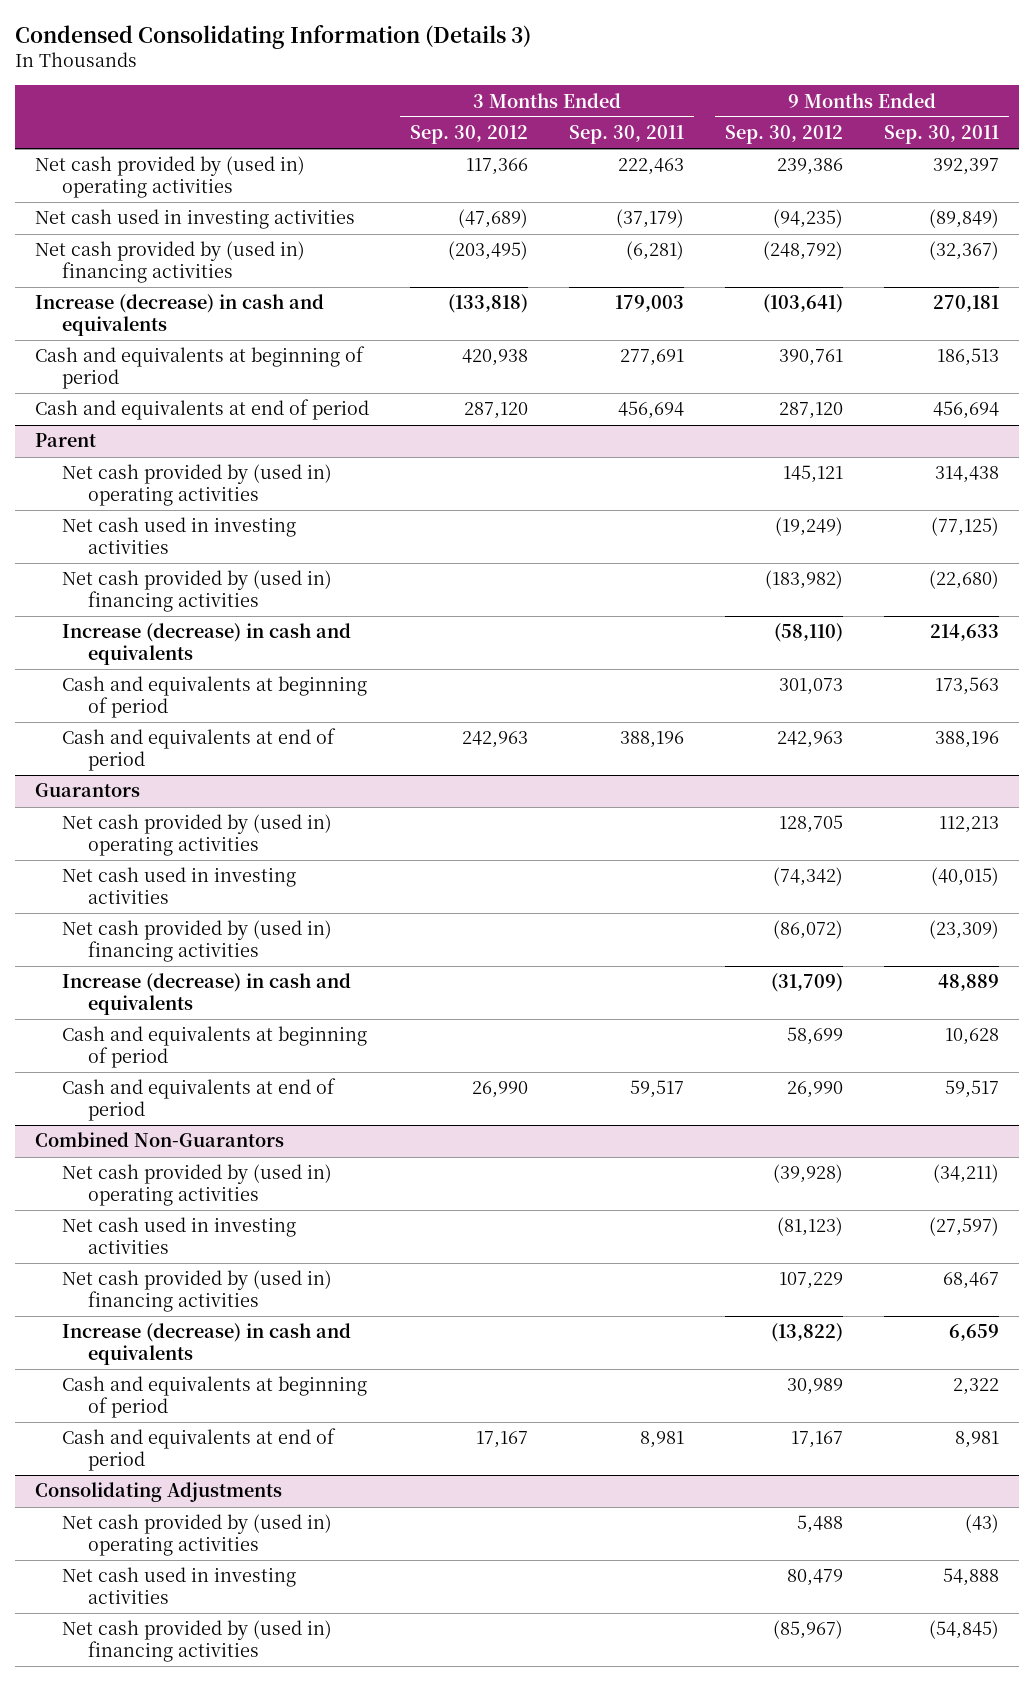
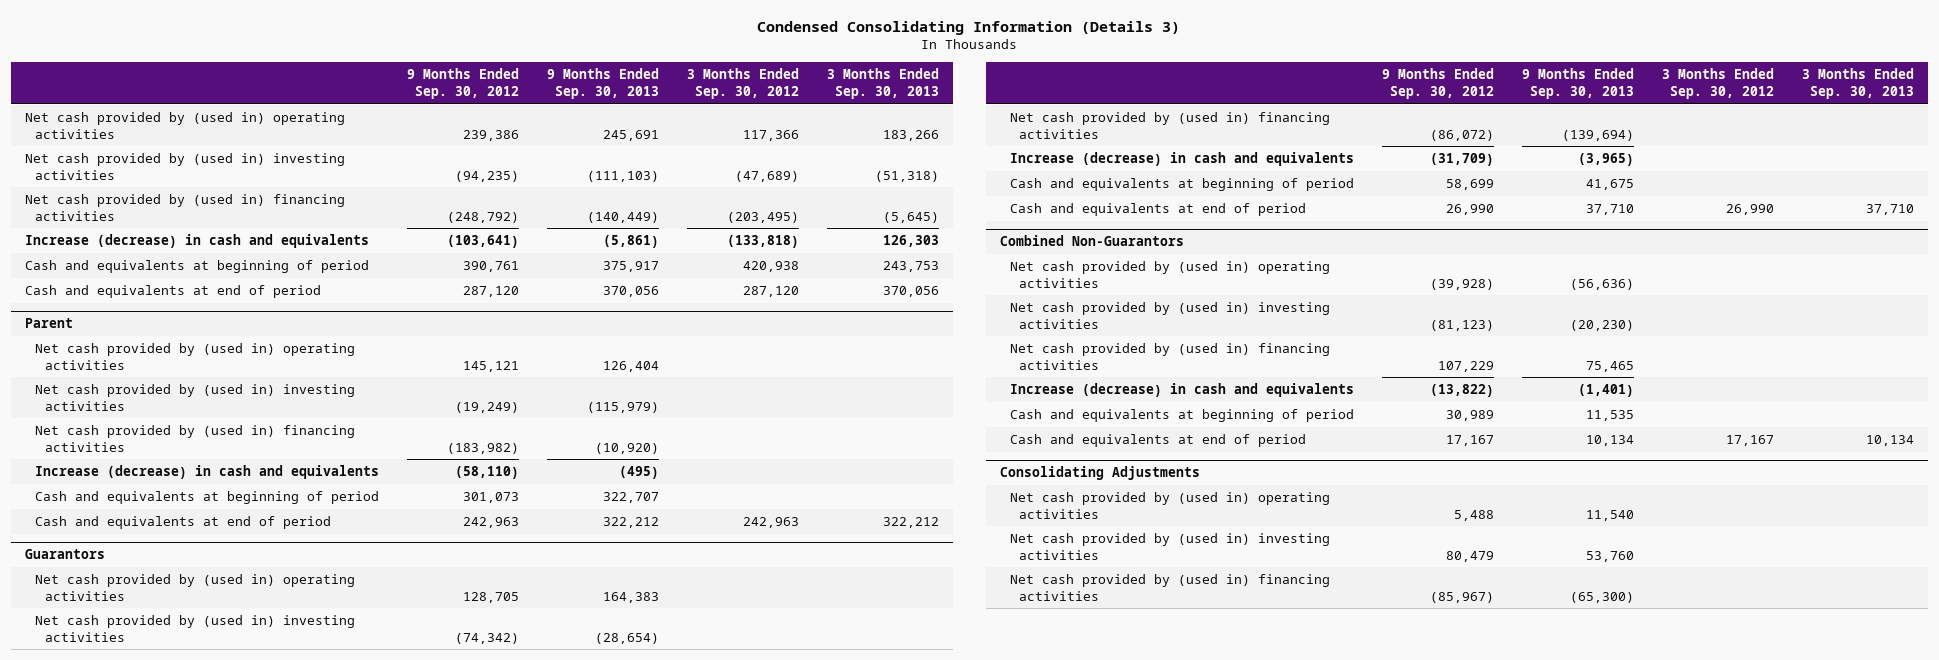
[568,125,684,145] Sep. 30, 2011 -> none
[883,125,999,145] Sep. 30, 2011 -> none
none -> [546,68,659,100] 9 Months Ended Sep. 30, 2013
none -> [827,68,940,100] 3 Months Ended Sep. 30, 2013
[35,209,356,230] Net cash used in investing activities -> [25,153,346,180] Net cash provided by (used in) investing activities
[61,517,296,554] Net cash used in investing activities -> [34,384,355,411] Net cash provided by (used in) investing activities
[61,867,296,904] Net cash used in investing activities -> [34,615,355,642] Net cash provided by (used in) investing activities
[61,1217,296,1254] Net cash used in investing activities -> [1009,302,1330,329] Net cash provided by (used in) investing activities
[61,1567,296,1604] Net cash used in investing activities -> [1009,533,1330,560] Net cash provided by (used in) investing activities

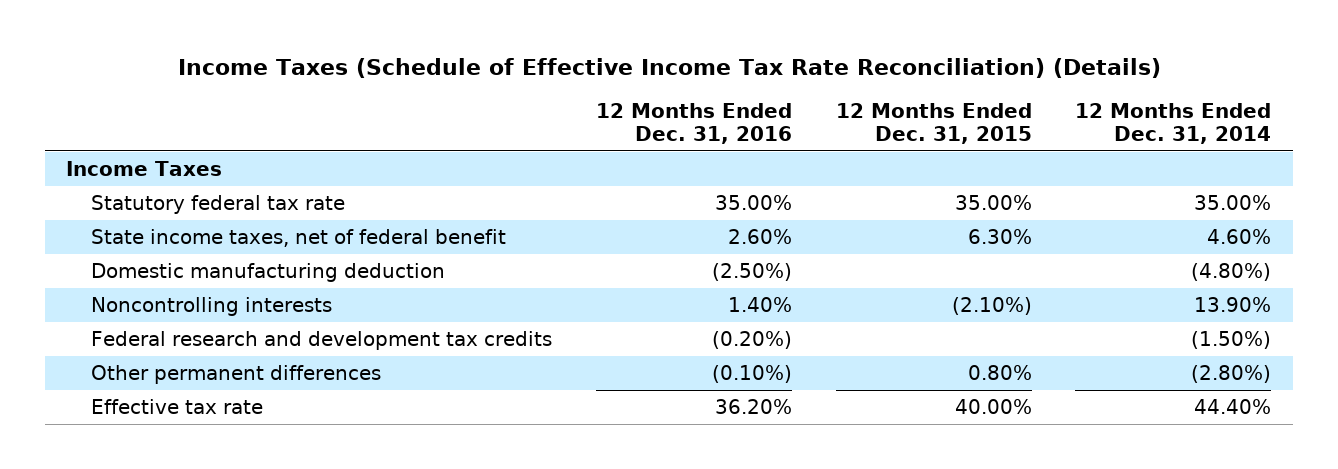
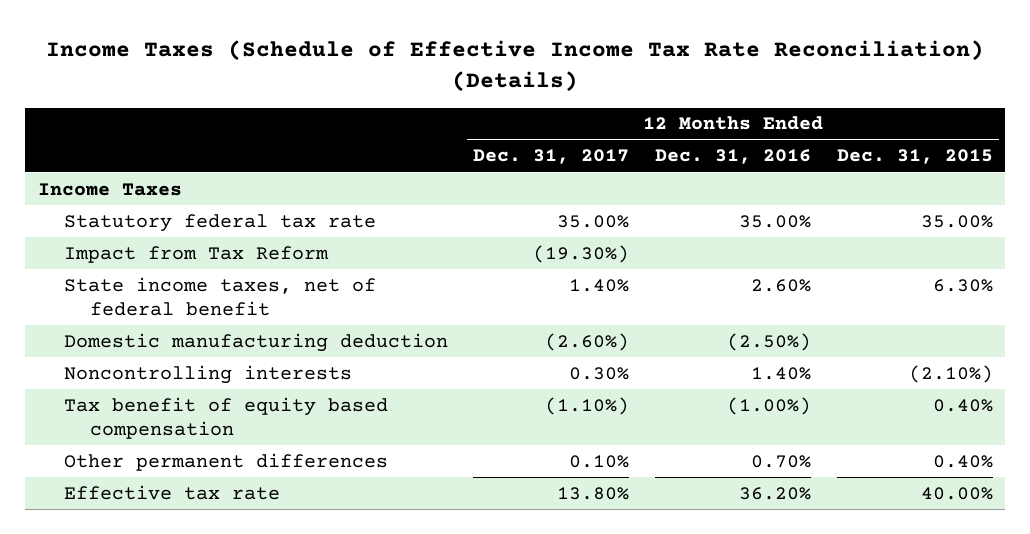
[1075,102,1272,145] 12 Months Ended Dec. 31, 2014 -> none
none -> [473,149,630,165] Dec. 31, 2017
none -> [63,245,329,263] Impact from Tax Reform
[91,330,553,350] Federal research and development tax credits -> none
none -> [63,396,388,439] Tax benefit of equity based compensation
[712,364,793,383] (0.10%) -> [750,454,811,468] 0.70%
[967,364,1032,380] 0.80% -> [932,454,993,468] 0.40%

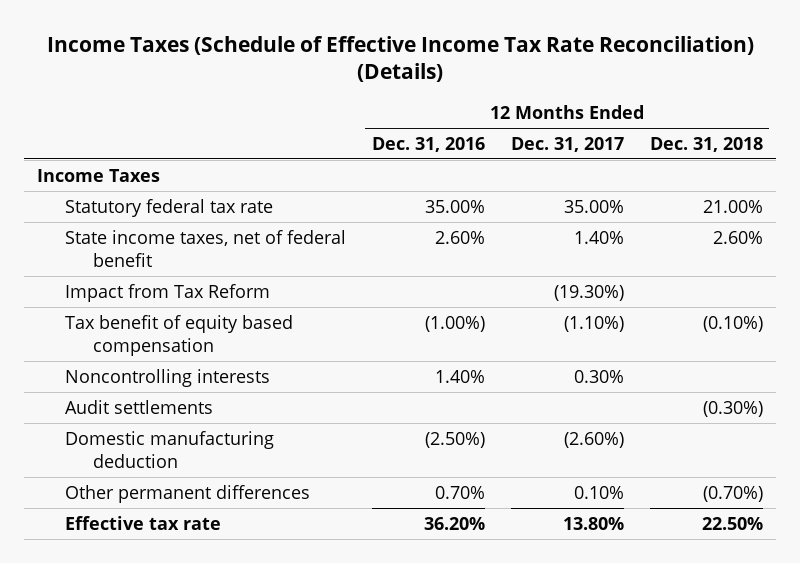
[836,149,993,165] Dec. 31, 2015 -> none
none -> [649,136,763,152] Dec. 31, 2018
[63,245,329,263] Impact from Tax Reform -> [64,283,270,302] Impact from Tax Reform
[63,364,352,384] Noncontrolling interests -> [64,368,270,387] Noncontrolling interests
none -> [64,399,213,414] Audit settlements
[63,332,448,352] Domestic manufacturing deduction -> [64,430,274,468] Domestic manufacturing deduction

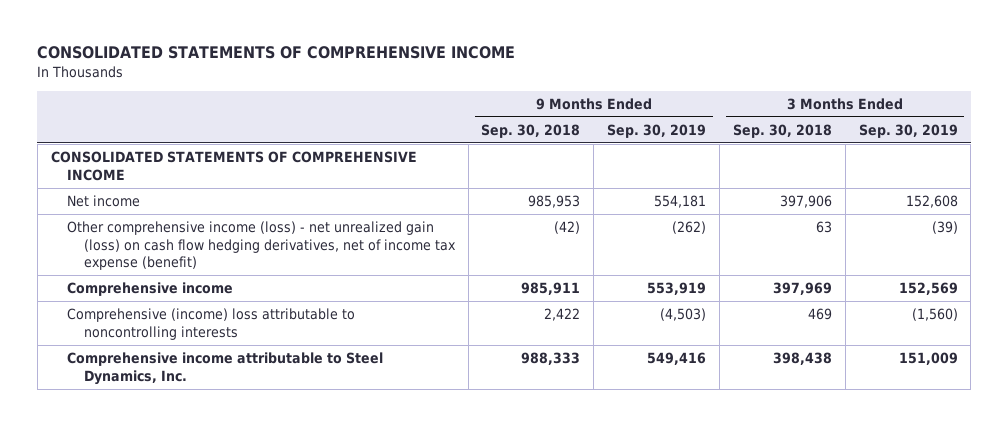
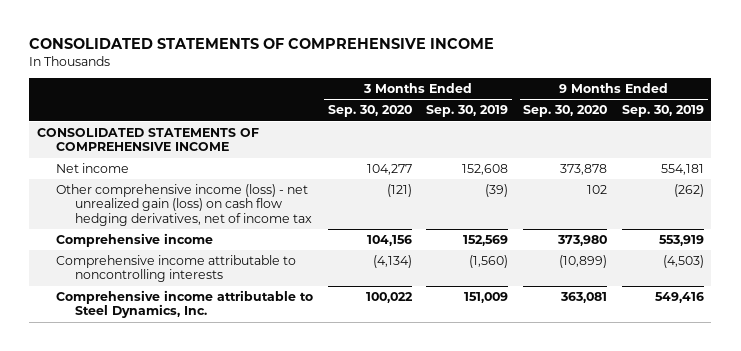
[481,123,581,138] Sep. 30, 2018 -> none
[732,123,832,138] Sep. 30, 2018 -> none
none -> [327,105,412,118] Sep. 30, 2020
none -> [523,105,608,118] Sep. 30, 2020
[67,220,456,271] Other comprehensive income (loss) - net unrealized gain (loss) on cash flow hedging derivatives, net of income tax expense (benefit) -> [55,183,312,226] Other comprehensive income (loss) - net unrealized gain (loss) on cash flow hedging derivatives, net of income tax
[67,307,356,340] Comprehensive (income) loss attributable to noncontrolling interests -> [55,254,296,283] Comprehensive income attributable to noncontrolling interests

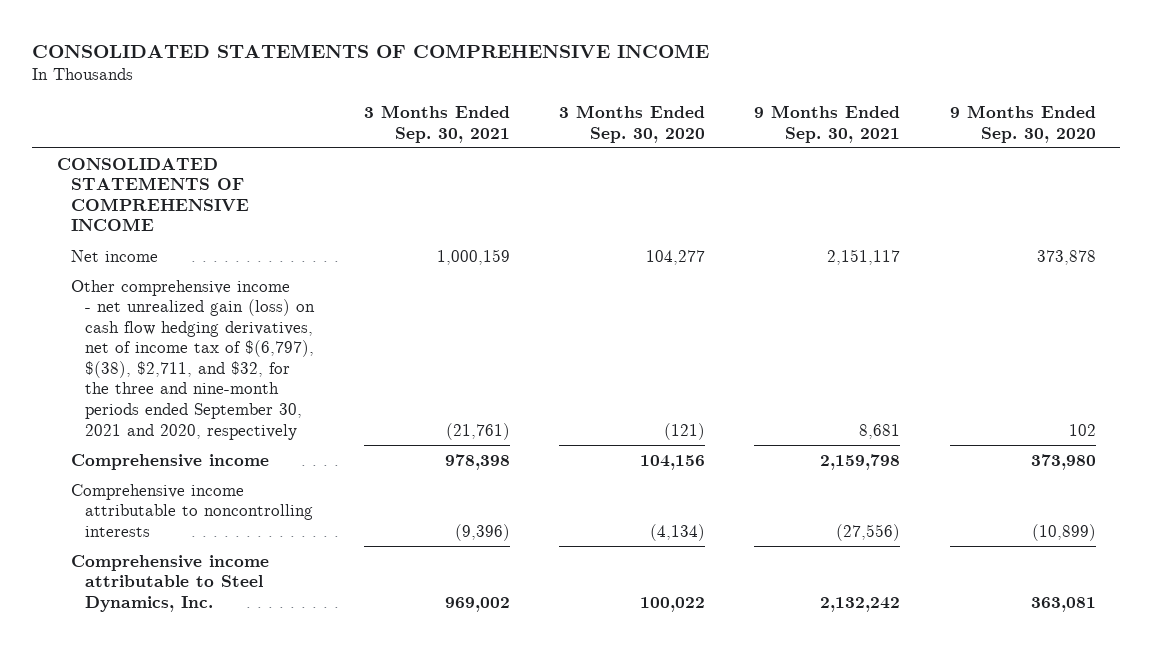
[426,105,509,118] Sep. 30, 2019 -> none
[622,105,705,118] Sep. 30, 2019 -> none
none -> [363,105,510,143] 3 Months Ended Sep. 30, 2021
none -> [754,105,901,143] 9 Months Ended Sep. 30, 2021
[55,183,312,226] Other comprehensive income (loss) - net unrealized gain (loss) on cash flow hedging derivatives, net of income tax -> [70,279,316,440] Other comprehensive income - net unrealized gain (loss) on cash flow hedging derivatives, net of income tax of $(6,797), $(38), $2,711, and $32, for the three and nine-month periods ended September 30, 2021 and 2020, respectively

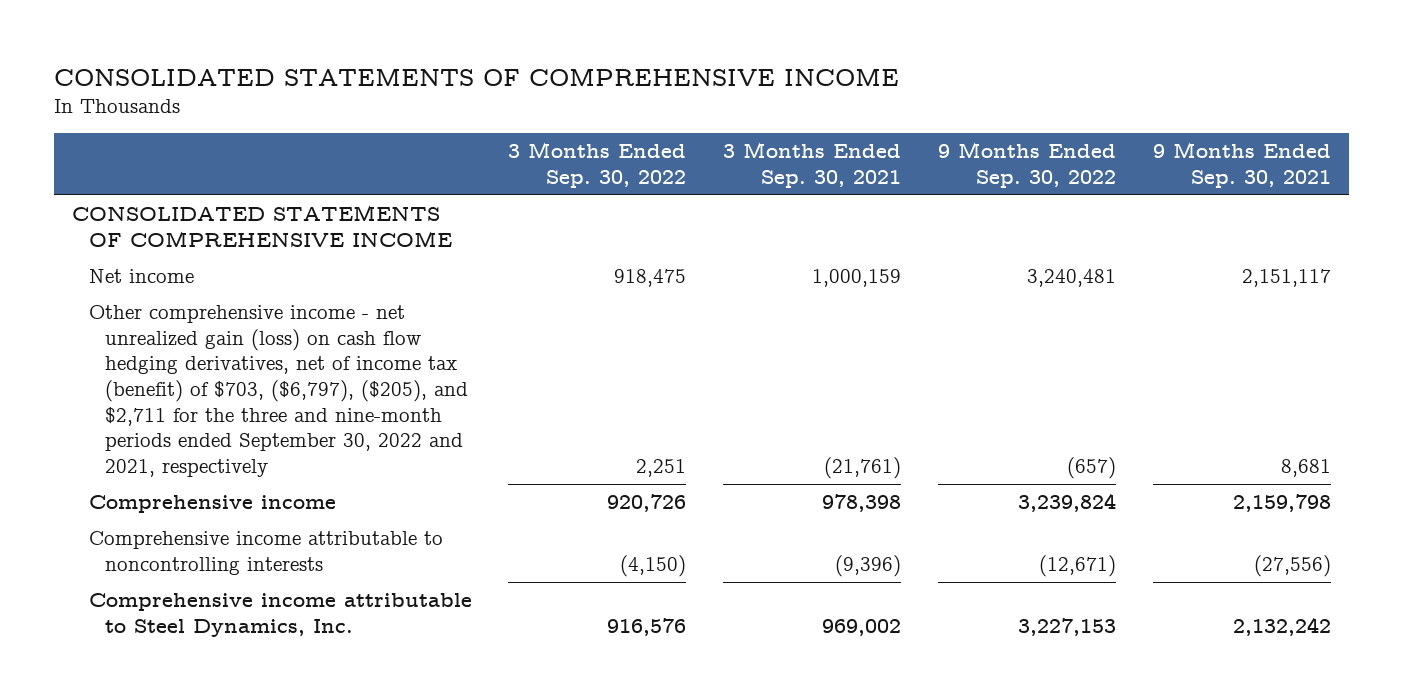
[558,105,705,143] 3 Months Ended Sep. 30, 2020 -> none
[949,105,1096,143] 9 Months Ended Sep. 30, 2020 -> none
none -> [508,142,687,188] 3 Months Ended Sep. 30, 2022
none -> [937,142,1116,188] 9 Months Ended Sep. 30, 2022
[70,279,316,440] Other comprehensive income - net unrealized gain (loss) on cash flow hedging derivatives, net of income tax of $(6,797), $(38), $2,711, and $32, for the three and nine-month periods ended September 30, 2021 and 2020, respectively -> [88,305,468,477] Other comprehensive income - net unrealized gain (loss) on cash flow hedging derivatives, net of income tax (benefit) of $703, ($6,797), ($205), and $2,711 for the three and nine-month periods ended September 30, 2022 and 2021, respectively

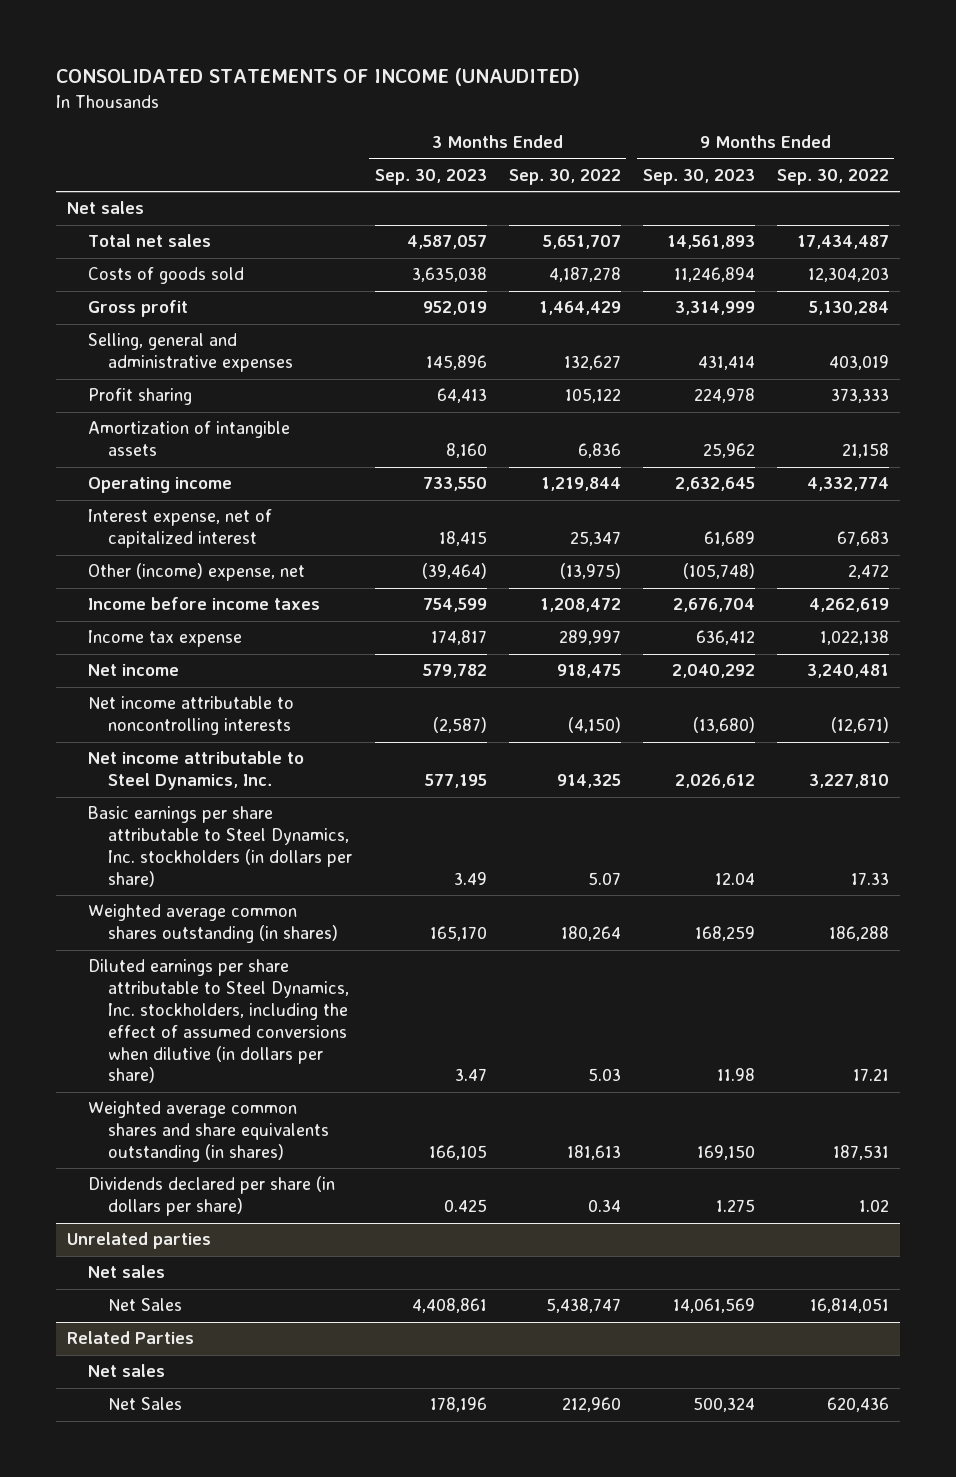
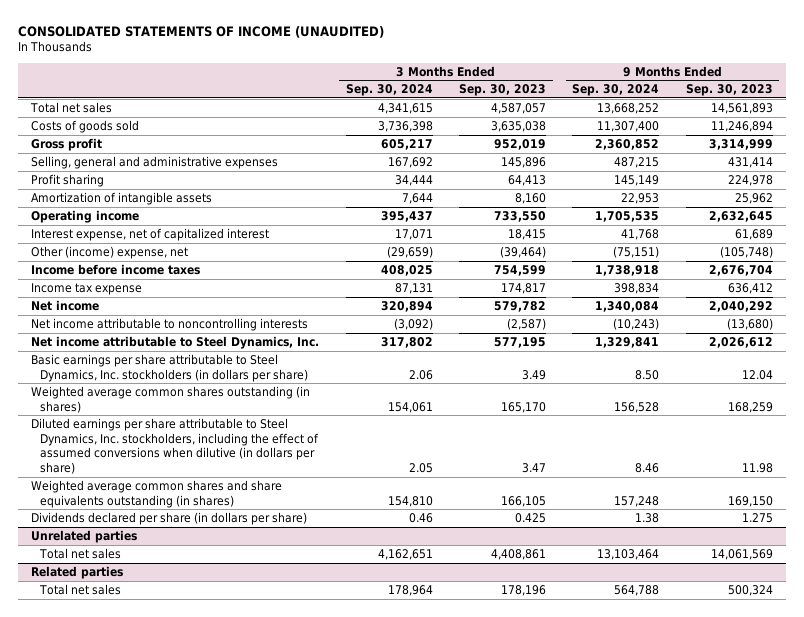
[508,168,621,185] Sep. 30, 2022 -> none
[776,168,889,185] Sep. 30, 2022 -> none
none -> [345,84,433,97] Sep. 30, 2024
none -> [572,84,660,97] Sep. 30, 2024
[66,201,144,215] Net sales -> none
[87,1265,165,1279] Net sales -> none
[87,1364,165,1378] Net sales -> none
[108,1298,183,1312] Net Sales -> [38,547,121,559] Total net sales
[66,1331,194,1345] Related Parties -> [31,565,124,579] Related parties
[108,1397,183,1411] Net Sales -> [38,583,121,595] Total net sales

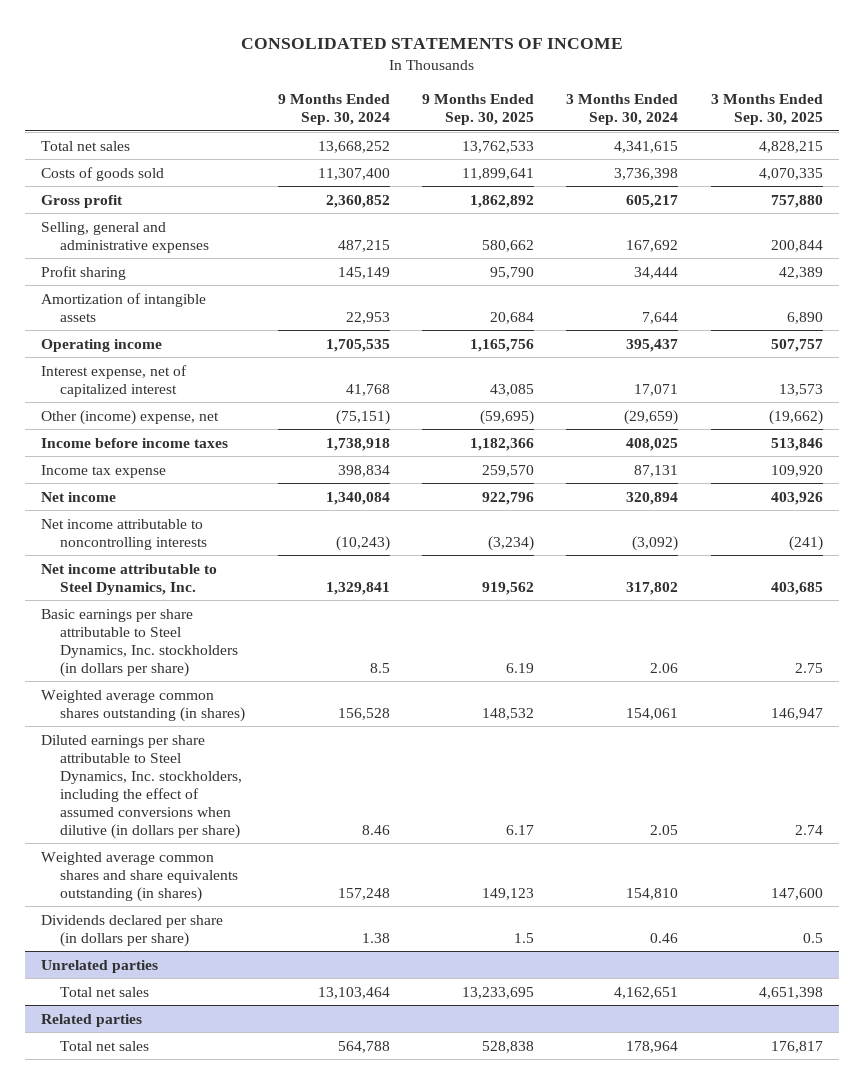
[17,25,384,38] CONSOLIDATED STATEMENTS OF INCOME (UNAUDITED) -> [241,38,624,50] CONSOLIDATED STATEMENTS OF INCOME
[458,84,546,97] Sep. 30, 2023 -> none
[685,84,773,97] Sep. 30, 2023 -> none
none -> [422,93,535,125] 9 Months Ended Sep. 30, 2025
none -> [710,93,823,125] 3 Months Ended Sep. 30, 2025
[635,369,660,380] 8.50 -> [369,662,390,673] 8.5

